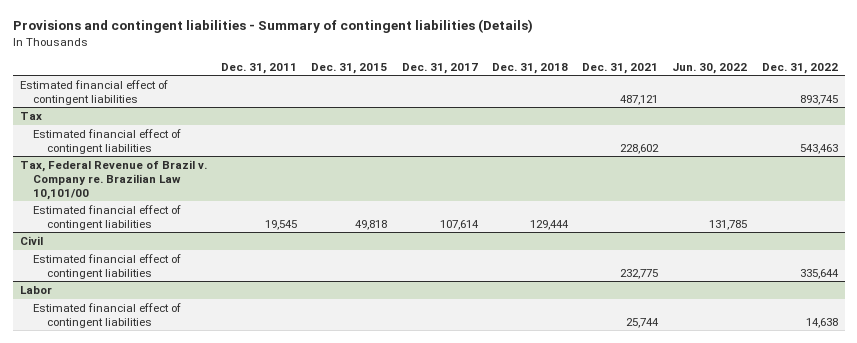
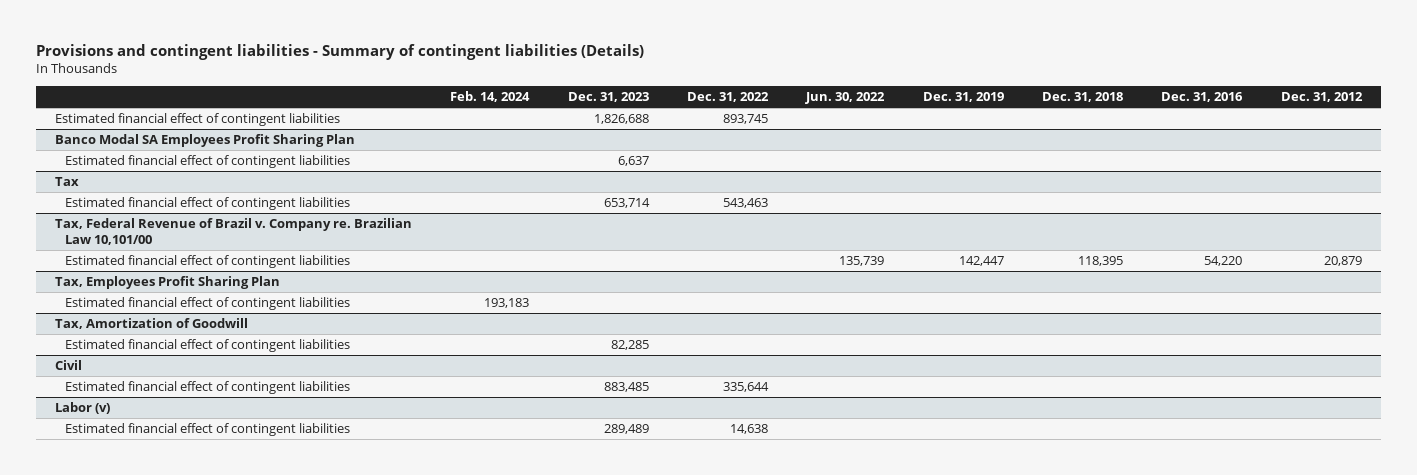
[220,62,297,74] Dec. 31, 2011 -> none
[311,62,388,74] Dec. 31, 2015 -> none
[401,62,478,74] Dec. 31, 2017 -> none
[582,62,659,74] Dec. 31, 2021 -> none
none -> [450,91,531,103] Feb. 14, 2024
none -> [567,92,649,103] Dec. 31, 2023
none -> [922,92,1004,103] Dec. 31, 2019
none -> [1161,92,1244,103] Dec. 31, 2016
none -> [1280,92,1363,103] Dec. 31, 2012
none -> [55,134,356,148] Banco Modal SA Employees Profit Sharing Plan
none -> [64,155,350,169] Estimated financial effect of contingent liabilities
[529,219,569,230] 129,444 -> [1078,256,1124,267] 118,395
[709,219,748,230] 131,785 -> [839,256,885,267] 135,739
none -> [55,276,281,290] Tax, Employees Profit Sharing Plan
none -> [64,297,350,311] Estimated financial effect of contingent liabilities
none -> [55,318,249,330] Tax, Amortization of Goodwill
none -> [64,339,350,353] Estimated financial effect of contingent liabilities
[19,285,52,294] Labor -> [55,402,111,415] Labor (v)

